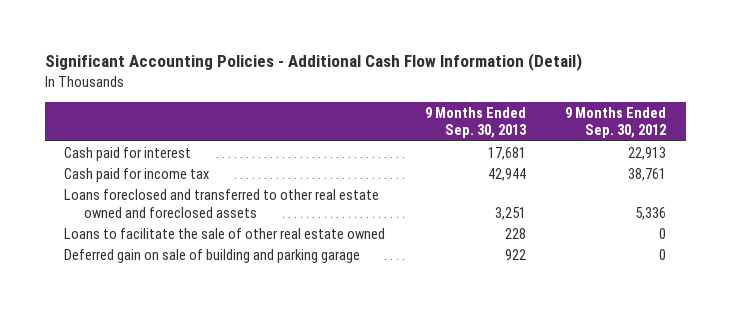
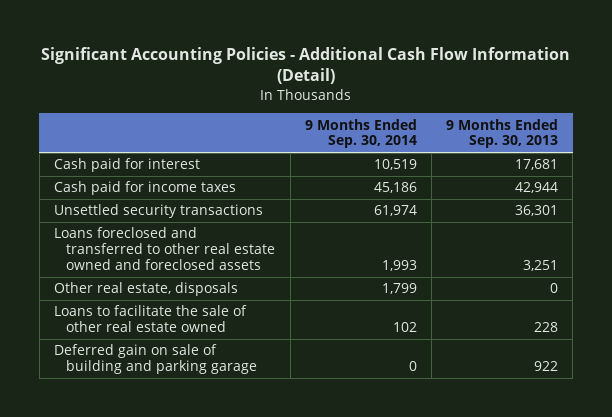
[565,106,667,139] 9 Months Ended Sep. 30, 2012 -> none
none -> [304,118,417,149] 9 Months Ended Sep. 30, 2014
[64,167,210,182] Cash paid for income tax -> [54,181,237,196] Cash paid for income taxes
none -> [54,204,264,219] Unsettled security transactions
none -> [54,282,239,297] Other real estate, disposals

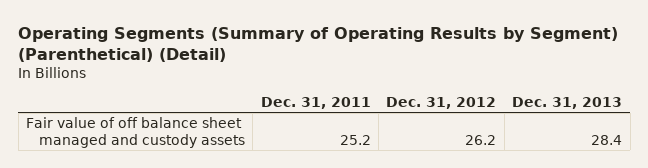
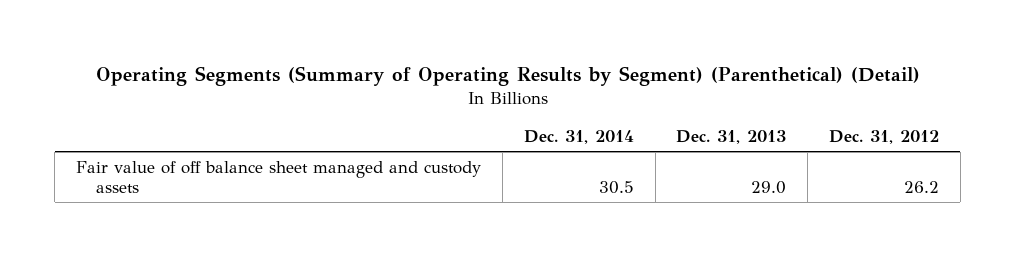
[260,97,371,110] Dec. 31, 2011 -> none
none -> [523,129,634,144] Dec. 31, 2014
[591,134,623,145] 28.4 -> [751,180,787,194] 29.0

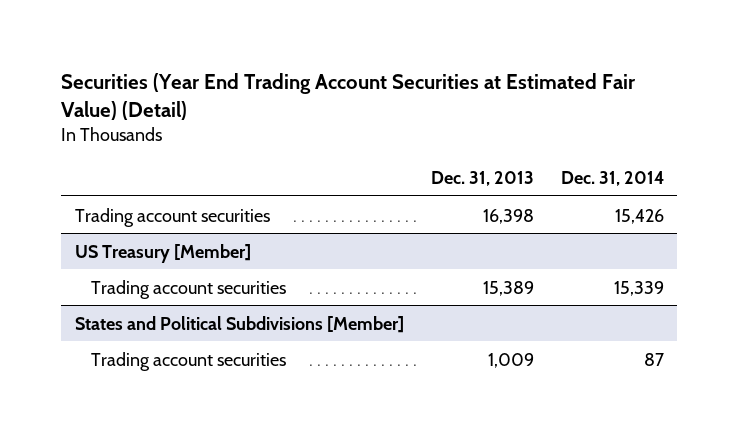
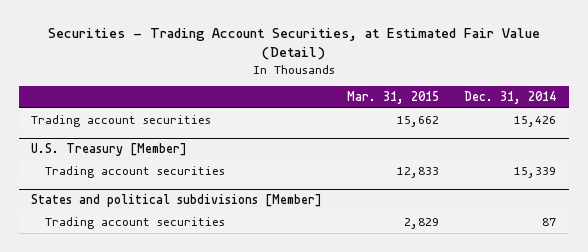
[61,73,637,121] Securities (Year End Trading Account Securities at Estimated Fair Value) (Detail) -> [47,27,540,60] Securities - Trading Account Securities, at Estimated Fair Value (Detail)
[430,170,534,186] Dec. 31, 2013 -> none
none -> [347,91,440,105] Mar. 31, 2015
[74,243,251,263] US Treasury [Member] -> [31,143,188,157] U.S. Treasury [Member]
[74,315,404,333] States and Political Subdivisions [Member] -> [31,194,323,208] States and political subdivisions [Member]

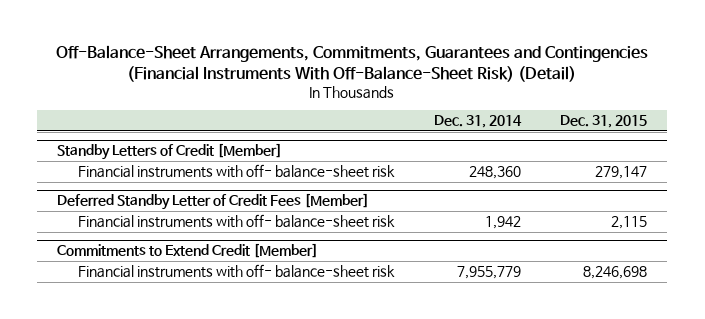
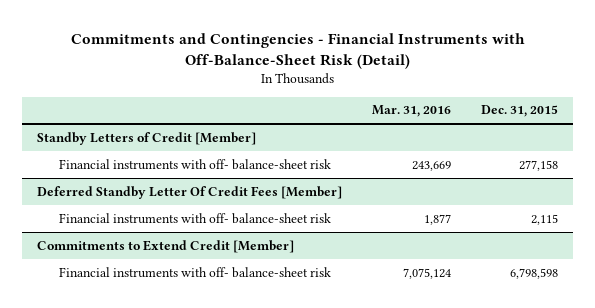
[56,44,649,82] Off-Balance-Sheet Arrangements, Commitments, Guarantees and Contingencies (Financial Instruments With Off-Balance-Sheet Risk) (Detail) -> [70,32,525,69] Commitments and Contingencies - Financial Instruments with Off-Balance-Sheet Risk (Detail)
[433,115,522,129] Dec. 31, 2014 -> none
none -> [372,105,452,118] Mar. 31, 2016
[595,166,648,180] 279,147 -> [518,159,558,171] 277,158
[57,193,370,211] Deferred Standby Letter of Credit Fees [Member] -> [37,185,343,199] Deferred Standby Letter Of Credit Fees [Member]
[583,266,648,280] 8,246,698 -> [509,267,558,279] 6,798,598

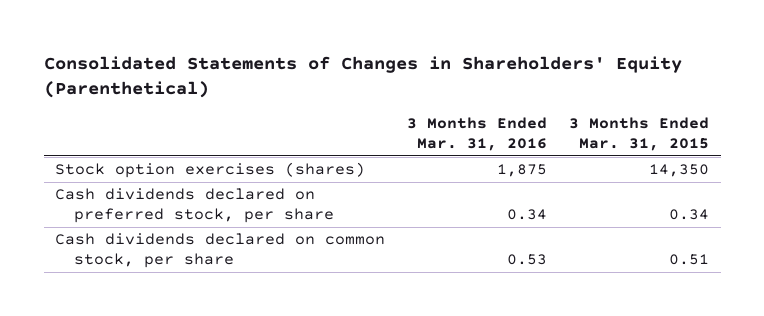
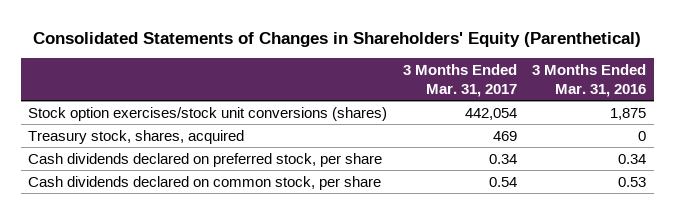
[569,116,710,152] 3 Months Ended Mar. 31, 2015 -> none
none -> [402,63,517,97] 3 Months Ended Mar. 31, 2017
[54,162,365,179] Stock option exercises (shares) -> [28,106,388,121] Stock option exercises/stock unit conversions (shares)
none -> [28,129,245,144] Treasury stock, shares, acquired

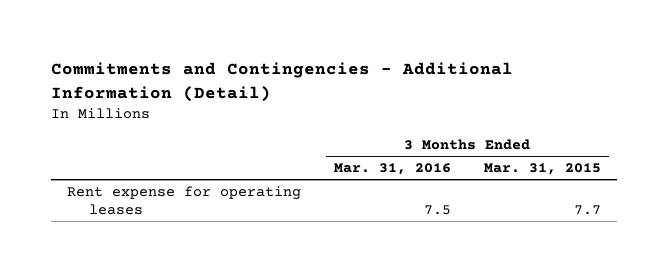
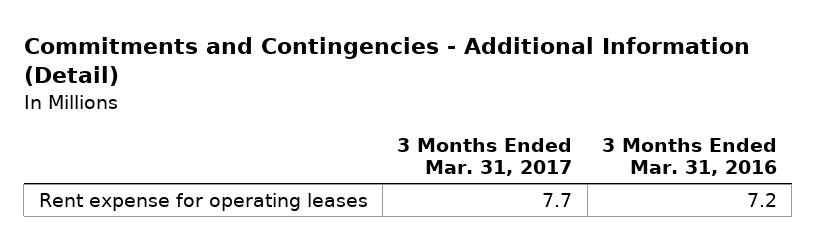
[483,163,601,176] Mar. 31, 2015 -> none
none -> [397,137,573,177] 3 Months Ended Mar. 31, 2017
[423,204,451,215] 7.5 -> [747,193,778,208] 7.2

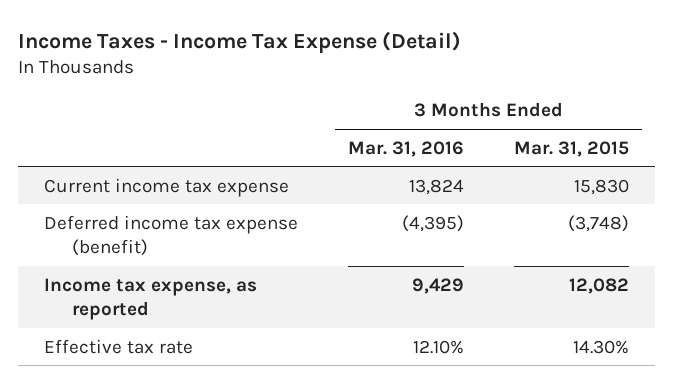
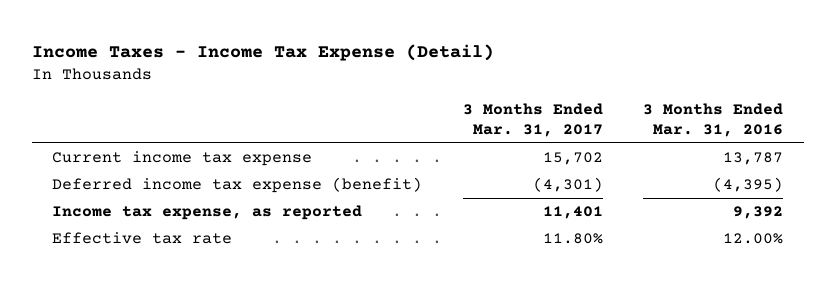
[514,140,630,157] Mar. 31, 2015 -> none
none -> [462,102,603,137] 3 Months Ended Mar. 31, 2017
[409,178,465,195] 13,824 -> [723,152,784,166] 13,787
[412,277,465,294] 9,429 -> [733,206,784,220] 9,392
[413,339,465,354] 12.10% -> [723,233,784,245] 12.00%

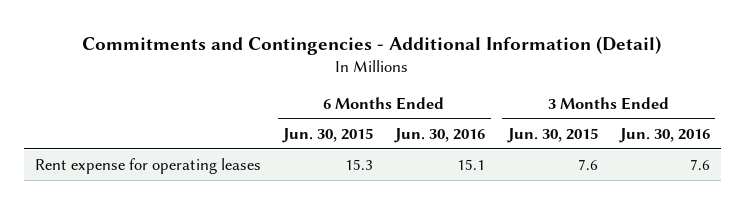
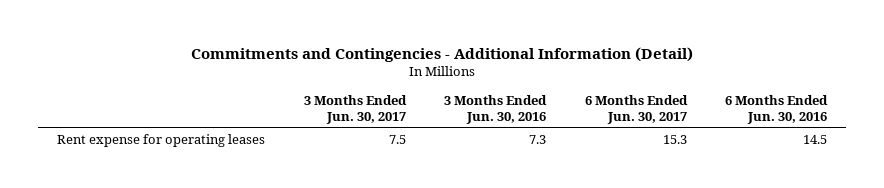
[282,128,374,144] Jun. 30, 2015 -> none
[506,128,598,144] Jun. 30, 2015 -> none
none -> [303,95,407,124] 3 Months Ended Jun. 30, 2017
none -> [584,95,688,124] 6 Months Ended Jun. 30, 2017
[457,159,486,171] 15.1 -> [802,134,827,144] 14.5
[689,159,710,171] 7.6 -> [529,134,547,144] 7.3

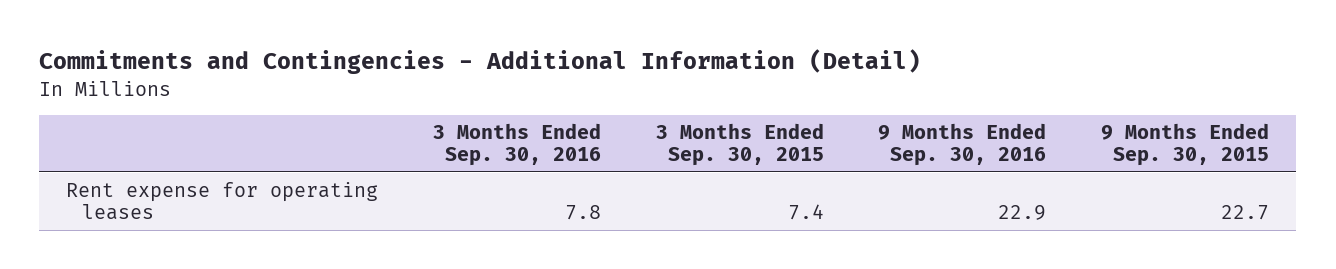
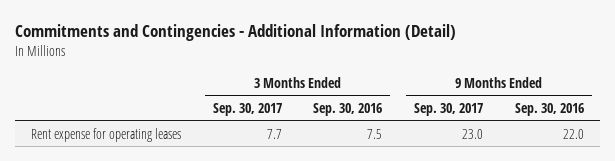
[655,123,824,167] 3 Months Ended Sep. 30, 2015 -> none
[1101,123,1270,167] 9 Months Ended Sep. 30, 2015 -> none
none -> [212,102,282,116] Sep. 30, 2017
none -> [414,102,484,116] Sep. 30, 2017
[565,205,602,221] 7.8 -> [367,128,383,139] 7.5
[998,205,1047,221] 22.9 -> [563,128,585,139] 22.0

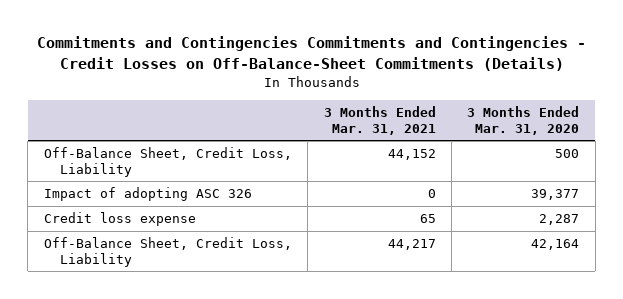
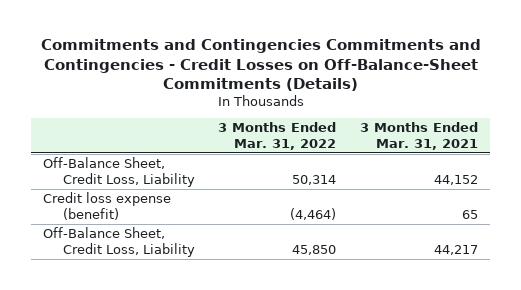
[467,106,580,135] 3 Months Ended Mar. 31, 2020 -> none
none -> [218,122,337,150] 3 Months Ended Mar. 31, 2022
[43,187,252,202] Impact of adopting ASC 326 -> none
[43,212,196,227] Credit loss expense -> [43,192,172,220] Credit loss expense (benefit)

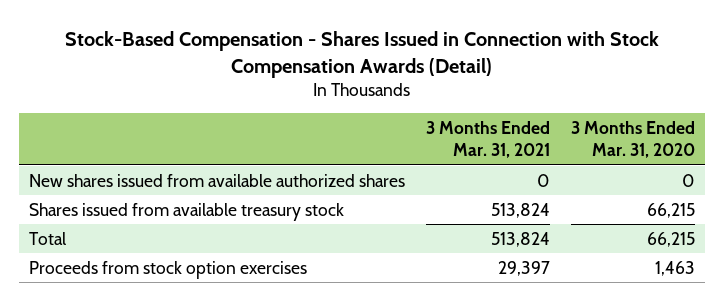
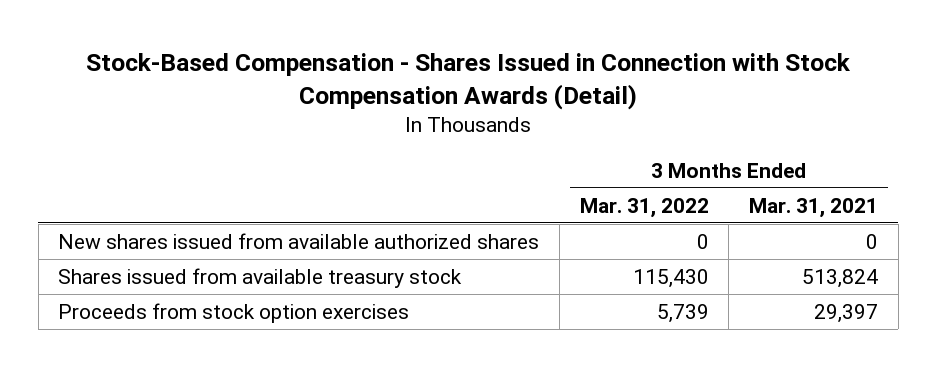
[570,120,695,159] 3 Months Ended Mar. 31, 2020 -> none
none -> [579,197,709,218] Mar. 31, 2022
[29,231,67,245] Total -> none

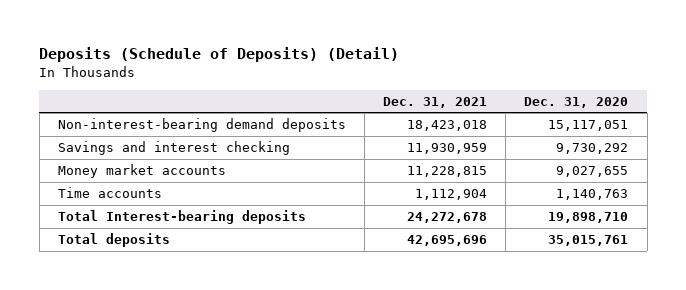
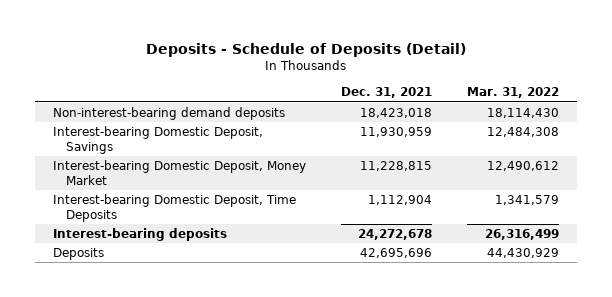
[39,47,400,63] Deposits (Schedule of Deposits) (Detail) -> [146,42,467,57] Deposits - Schedule of Deposits (Detail)
[524,96,629,108] Dec. 31, 2020 -> none
none -> [467,87,560,99] Mar. 31, 2022
[57,140,290,155] Savings and interest checking -> [52,126,263,154] Interest-bearing Domestic Deposit, Savings
[57,163,226,178] Money market accounts -> [52,160,306,185] Interest-bearing Domestic Deposit, Money Market
[57,186,162,198] Time accounts -> [52,194,296,222] Interest-bearing Domestic Deposit, Time Deposits
[57,209,306,224] Total Interest-bearing deposits -> [52,228,227,242] Interest-bearing deposits
[57,232,170,247] Total deposits -> [52,248,104,261] Deposits

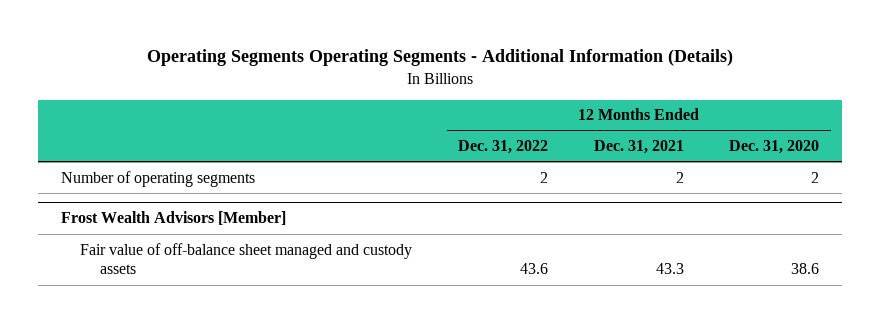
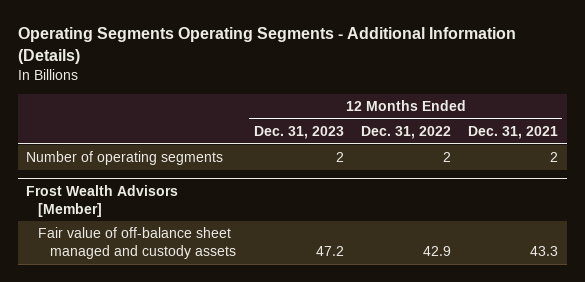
[729,139,820,154] Dec. 31, 2020 -> none
none -> [253,125,344,139] Dec. 31, 2023
[520,263,549,275] 43.6 -> [422,245,451,256] 42.9

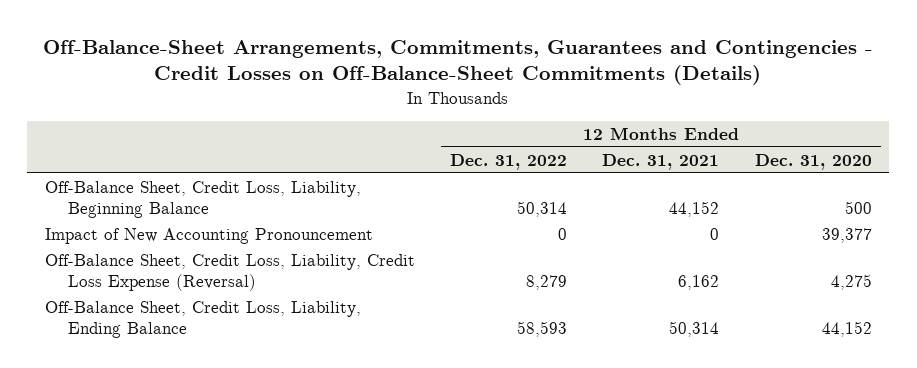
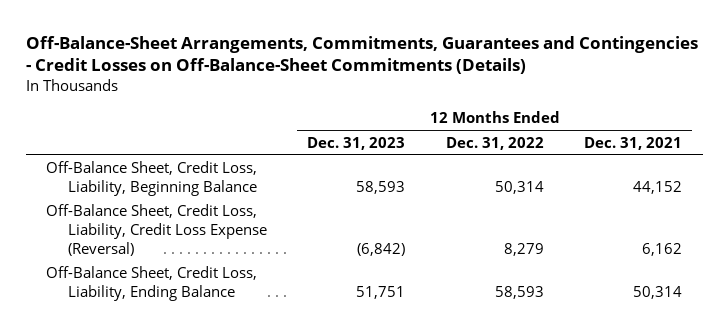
[754,153,872,170] Dec. 31, 2020 -> none
none -> [307,136,406,150] Dec. 31, 2023
[44,227,373,244] Impact of New Accounting Pronouncement -> none

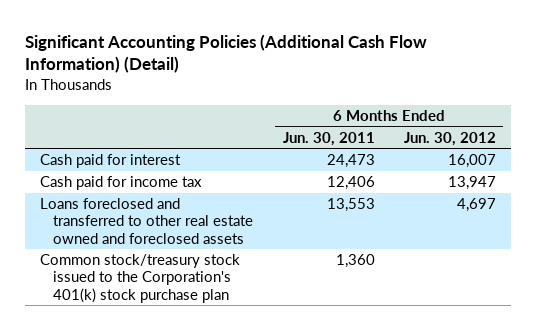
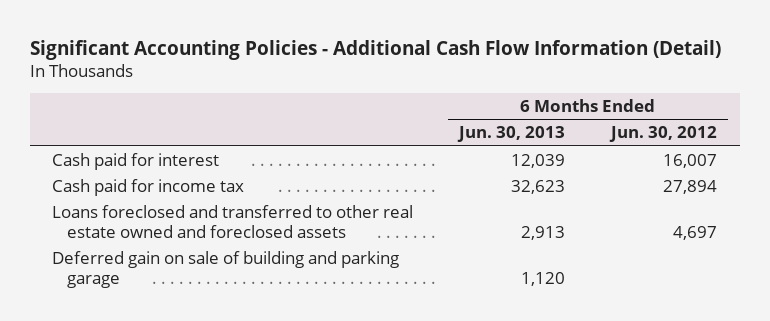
[25,33,428,74] Significant Accounting Policies (Additional Cash Flow Information) (Detail) -> [29,39,721,60] Significant Accounting Policies - Additional Cash Flow Information (Detail)
[282,131,375,146] Jun. 30, 2011 -> none
none -> [457,126,566,143] Jun. 30, 2013
[447,176,496,191] 13,947 -> [663,179,718,194] 27,894
[39,254,240,303] Common stock/treasury stock issued to the Corporation's 401(k) stock purchase plan -> none
none -> [52,250,400,289] Deferred gain on sale of building and parking garage

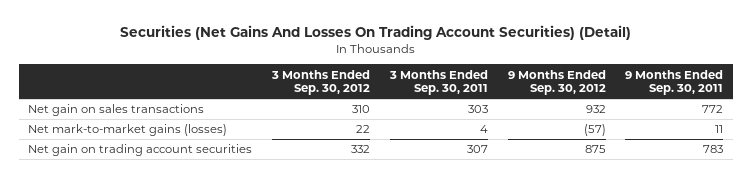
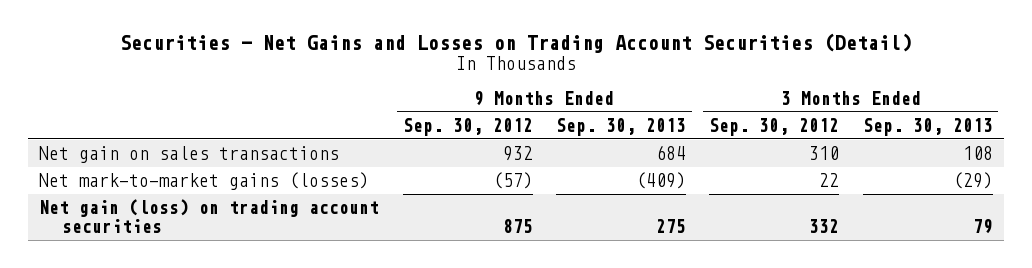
[119,24,631,40] Securities (Net Gains And Losses On Trading Account Securities) (Detail) -> [119,33,912,54] Securities - Net Gains and Losses on Trading Account Securities (Detail)
[388,69,488,96] 3 Months Ended Sep. 30, 2011 -> none
[625,69,724,96] 9 Months Ended Sep. 30, 2011 -> none
none -> [555,117,686,136] Sep. 30, 2013
none -> [862,117,993,136] Sep. 30, 2013
[28,144,253,157] Net gain on trading account securities -> [39,199,380,233] Net gain (loss) on trading account securities

